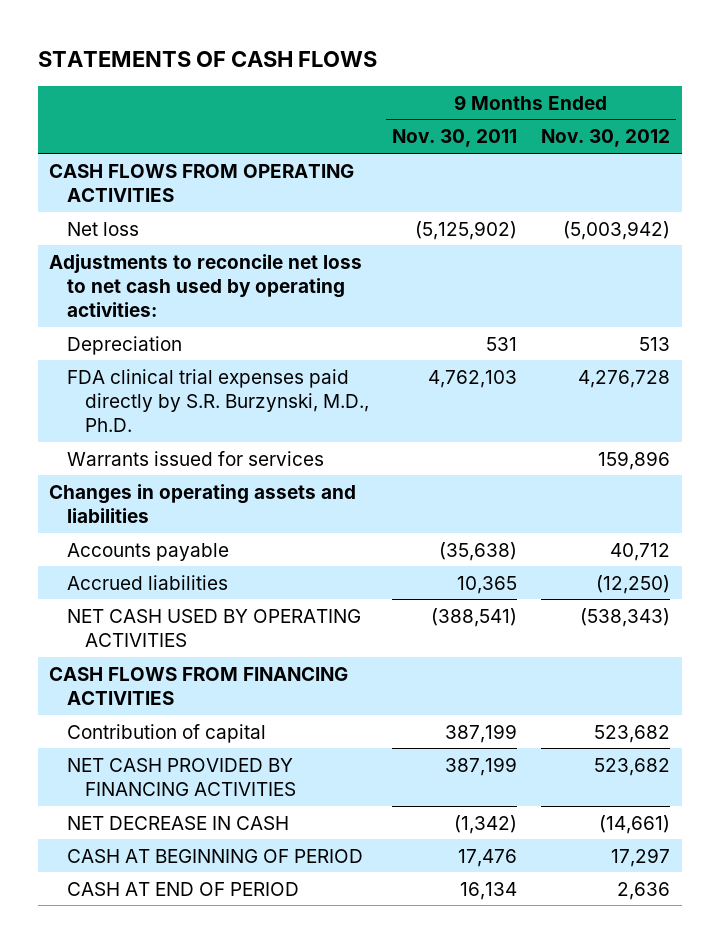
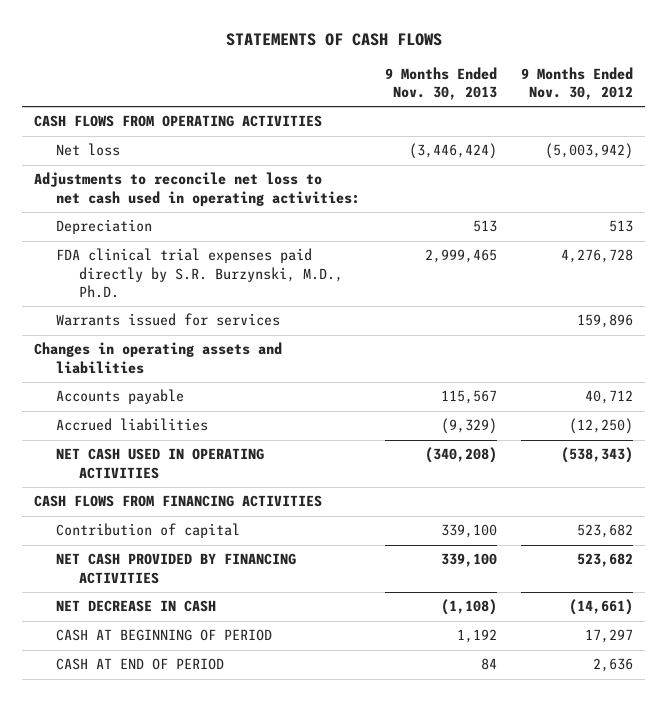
[392,129,518,148] Nov. 30, 2011 -> none
none -> [384,66,497,100] 9 Months Ended Nov. 30, 2013
[49,253,363,318] Adjustments to reconcile net loss to net cash used by operating activities: -> [34,172,361,206] Adjustments to reconcile net loss to net cash used in operating activities:
[67,608,362,647] NET CASH USED BY OPERATING ACTIVITIES -> [56,448,265,479] NET CASH USED IN OPERATING ACTIVITIES

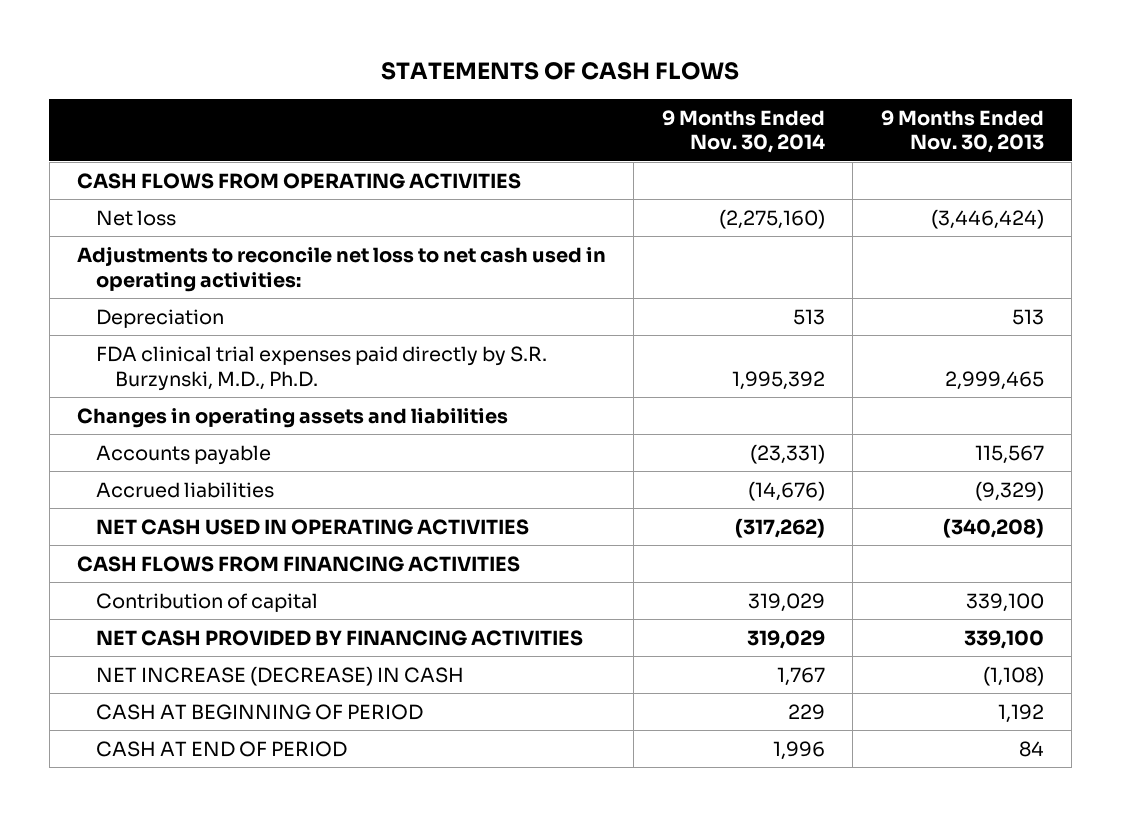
[520,66,633,100] 9 Months Ended Nov. 30, 2012 -> none
none -> [661,109,825,154] 9 Months Ended Nov. 30, 2014
[56,313,281,327] Warrants issued for services -> none
[56,600,217,613] NET DECREASE IN CASH -> [96,665,465,686] NET INCREASE (DECREASE) IN CASH

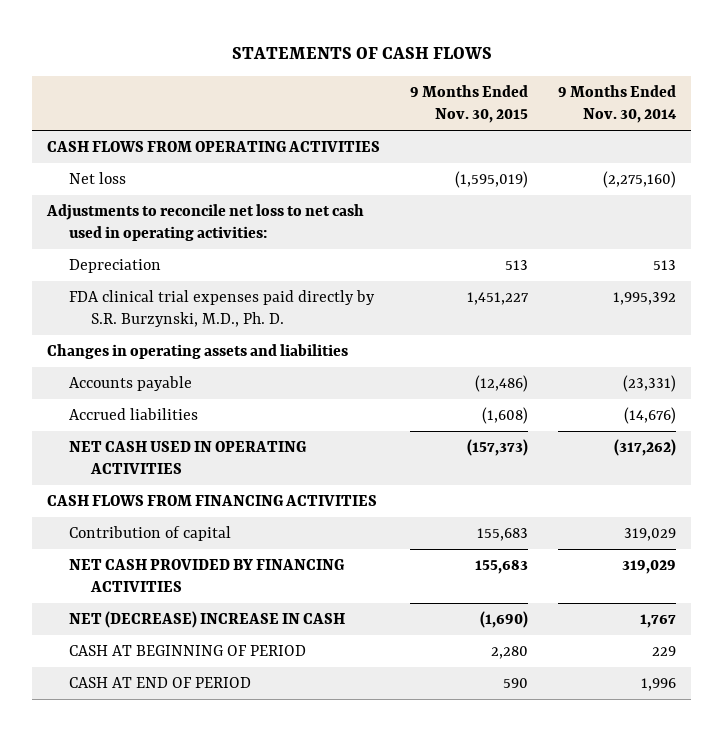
[880,109,1044,154] 9 Months Ended Nov. 30, 2013 -> none
none -> [410,85,529,124] 9 Months Ended Nov. 30, 2015
[96,345,548,391] FDA clinical trial expenses paid directly by S.R. Burzynski, M.D., Ph.D. -> [68,289,375,327] FDA clinical trial expenses paid directly by S.R. Burzynski, M.D., Ph. D.
[96,665,465,686] NET INCREASE (DECREASE) IN CASH -> [68,610,345,628] NET (DECREASE) INCREASE IN CASH

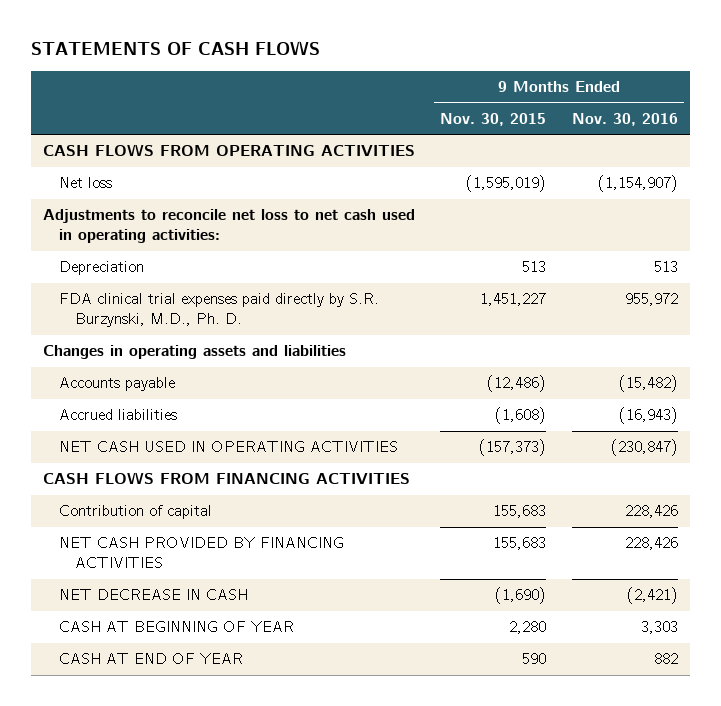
[558,85,678,124] 9 Months Ended Nov. 30, 2014 -> none
none -> [571,112,678,126] Nov. 30, 2016
[68,610,345,628] NET (DECREASE) INCREASE IN CASH -> [58,589,248,601] NET DECREASE IN CASH
[68,644,306,656] CASH AT BEGINNING OF PERIOD -> [58,621,294,633] CASH AT BEGINNING OF YEAR
[68,676,251,688] CASH AT END OF PERIOD -> [58,653,243,665] CASH AT END OF YEAR

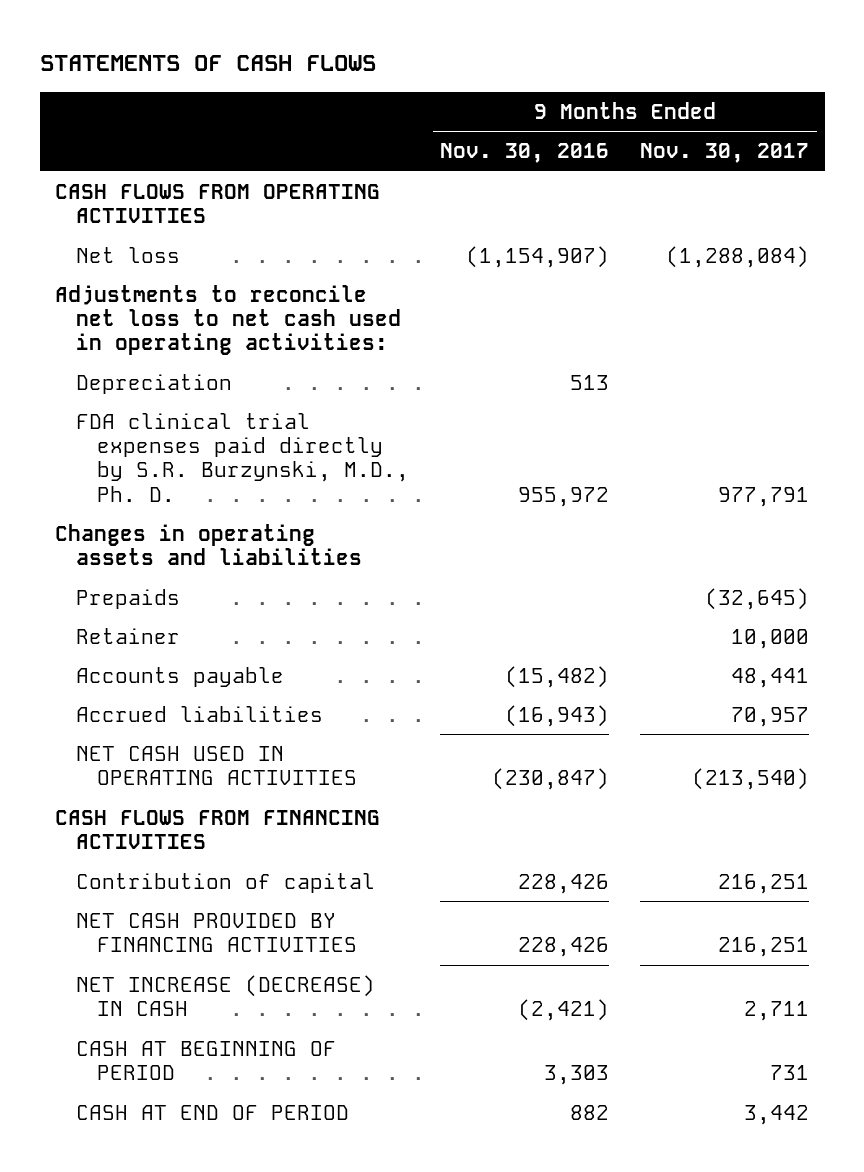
[440,112,547,126] Nov. 30, 2015 -> none
none -> [640,143,810,164] Nov. 30, 2017
none -> [76,588,181,609] Prepaids
none -> [76,627,181,644] Retainer
[58,589,248,601] NET DECREASE IN CASH -> [76,974,376,1017] NET INCREASE (DECREASE) IN CASH
[58,621,294,633] CASH AT BEGINNING OF YEAR -> [76,1040,337,1081] CASH AT BEGINNING OF PERIOD
[58,653,243,665] CASH AT END OF YEAR -> [76,1104,350,1120] CASH AT END OF PERIOD

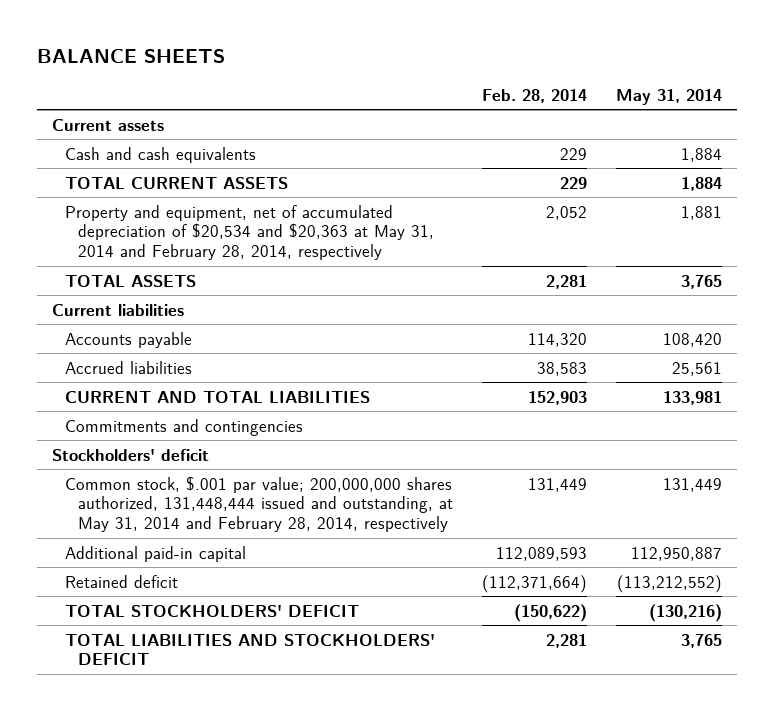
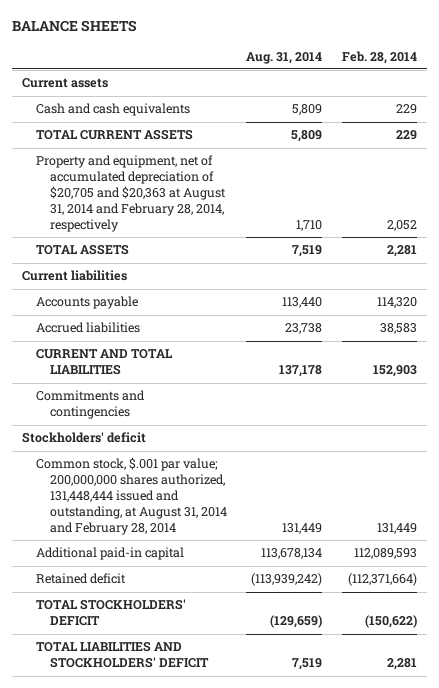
[616,88,723,105] May 31, 2014 -> none
none -> [246,51,323,64] Aug. 31, 2014
[64,204,434,260] Property and equipment, net of accumulated depreciation of $20,534 and $20,363 at May 31, 2014 and February 28, 2014, respectively -> [35,155,226,232] Property and equipment, net of accumulated depreciation of $20,705 and $20,363 at August 31, 2014 and February 28, 2014, respectively
[64,475,453,532] Common stock, $.001 par value; 200,000,000 shares authorized, 131,448,444 issued and outstanding, at May 31, 2014 and February 28, 2014, respectively -> [35,457,227,535] Common stock, $.001 par value; 200,000,000 shares authorized, 131,448,444 issued and outstanding, at August 31, 2014 and February 28, 2014

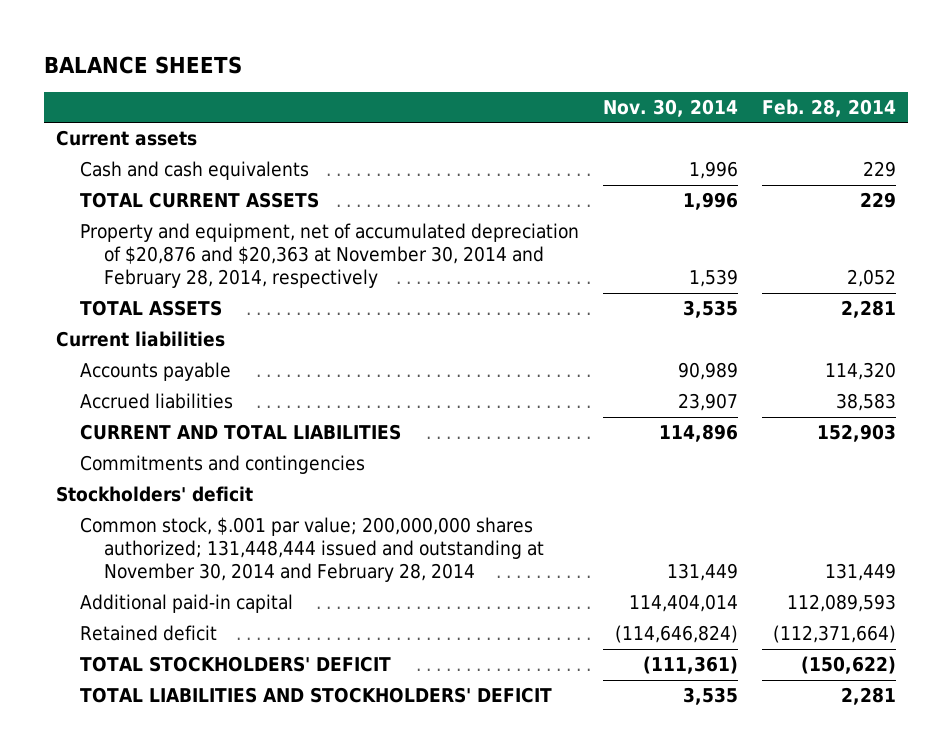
[246,51,323,64] Aug. 31, 2014 -> none
none -> [602,98,738,117] Nov. 30, 2014
[35,155,226,232] Property and equipment, net of accumulated depreciation of $20,705 and $20,363 at August 31, 2014 and February 28, 2014, respectively -> [79,223,579,289] Property and equipment, net of accumulated depreciation of $20,876 and $20,363 at November 30, 2014 and February 28, 2014, respectively
[35,457,227,535] Common stock, $.001 par value; 200,000,000 shares authorized, 131,448,444 issued and outstanding, at August 31, 2014 and February 28, 2014 -> [79,517,544,583] Common stock, $.001 par value; 200,000,000 shares authorized; 131,448,444 issued and outstanding at November 30, 2014 and February 28, 2014

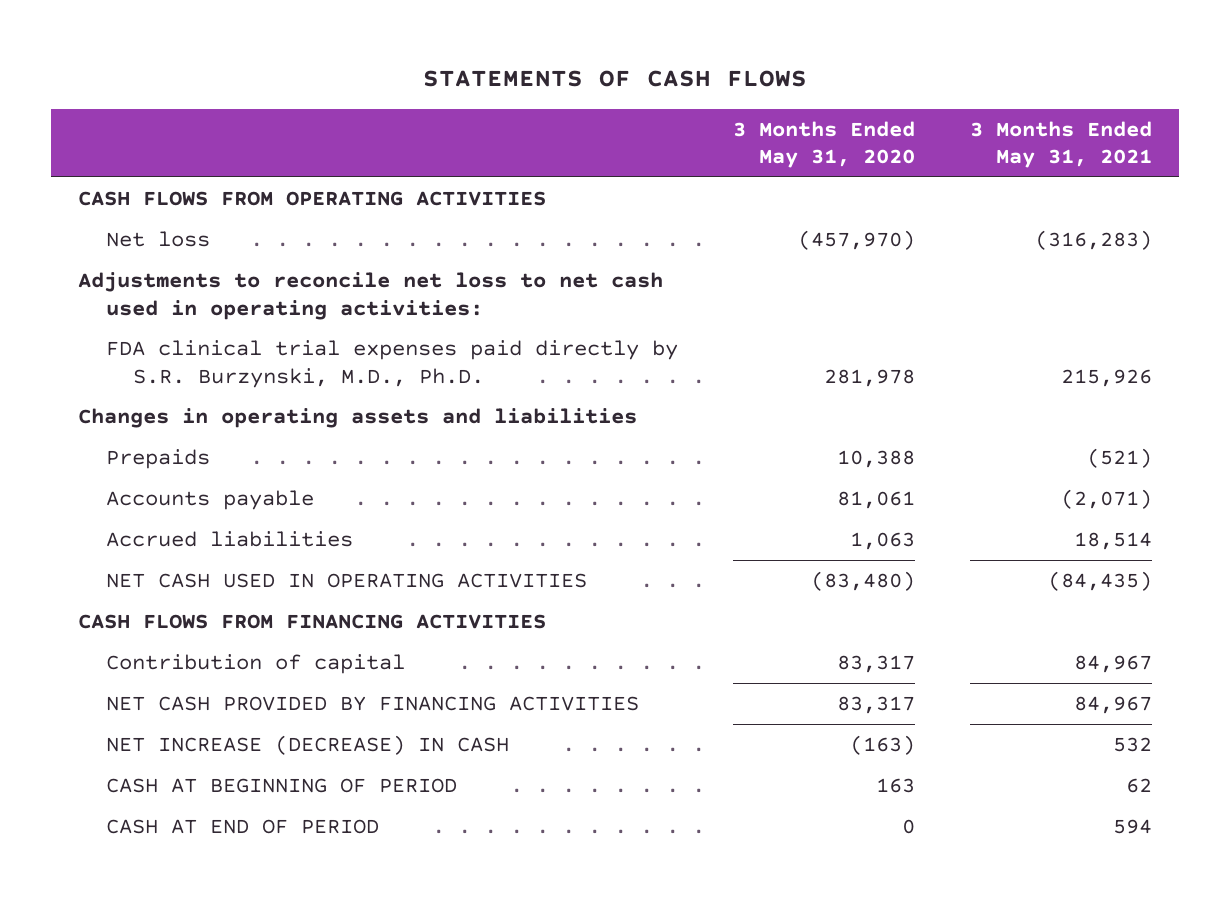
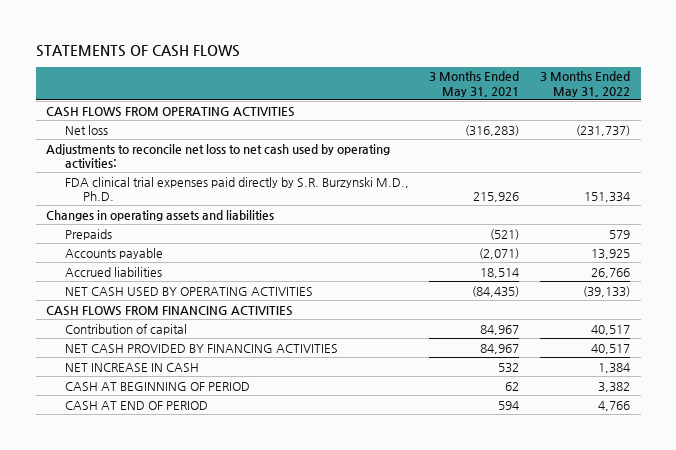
[732,120,915,169] 3 Months Ended May 31, 2020 -> none
none -> [540,71,631,97] 3 Months Ended May 31, 2022
[78,272,664,320] Adjustments to reconcile net loss to net cash used in operating activities: -> [46,143,391,169] Adjustments to reconcile net loss to net cash used by operating activities:
[105,340,678,388] FDA clinical trial expenses paid directly by S.R. Burzynski, M.D., Ph.D. -> [64,176,409,202] FDA clinical trial expenses paid directly by S.R. Burzynski M.D., Ph.D.
[105,573,587,589] NET CASH USED IN OPERATING ACTIVITIES -> [64,286,313,296] NET CASH USED BY OPERATING ACTIVITIES
[105,735,509,756] NET INCREASE (DECREASE) IN CASH -> [64,362,199,372] NET INCREASE IN CASH

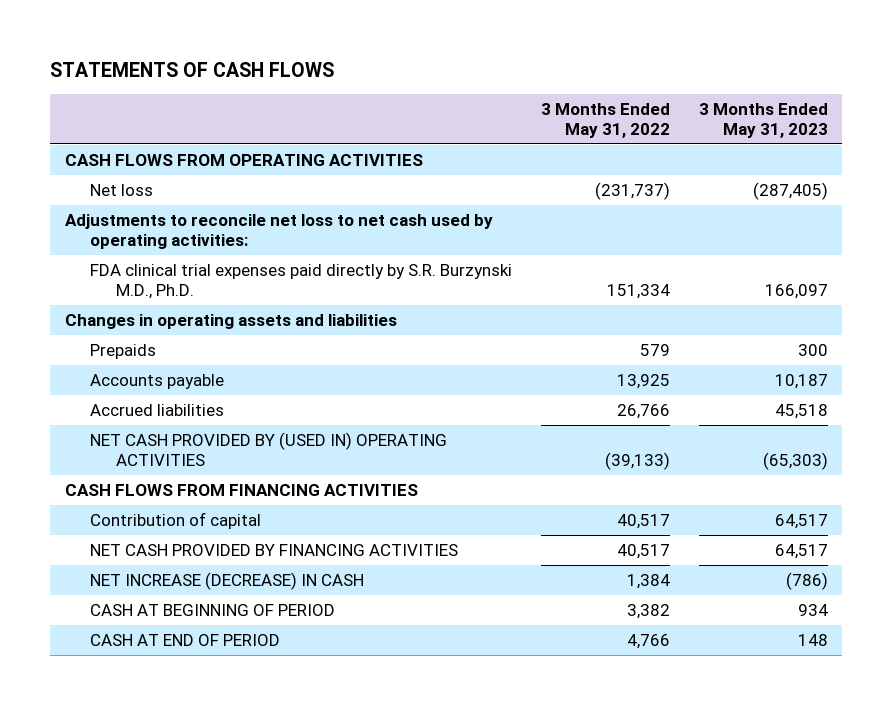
[429,71,520,97] 3 Months Ended May 31, 2021 -> none
none -> [698,102,828,138] 3 Months Ended May 31, 2023
[64,286,313,296] NET CASH USED BY OPERATING ACTIVITIES -> [90,432,448,467] NET CASH PROVIDED BY (USED IN) OPERATING ACTIVITIES
[64,362,199,372] NET INCREASE IN CASH -> [90,572,365,591] NET INCREASE (DECREASE) IN CASH

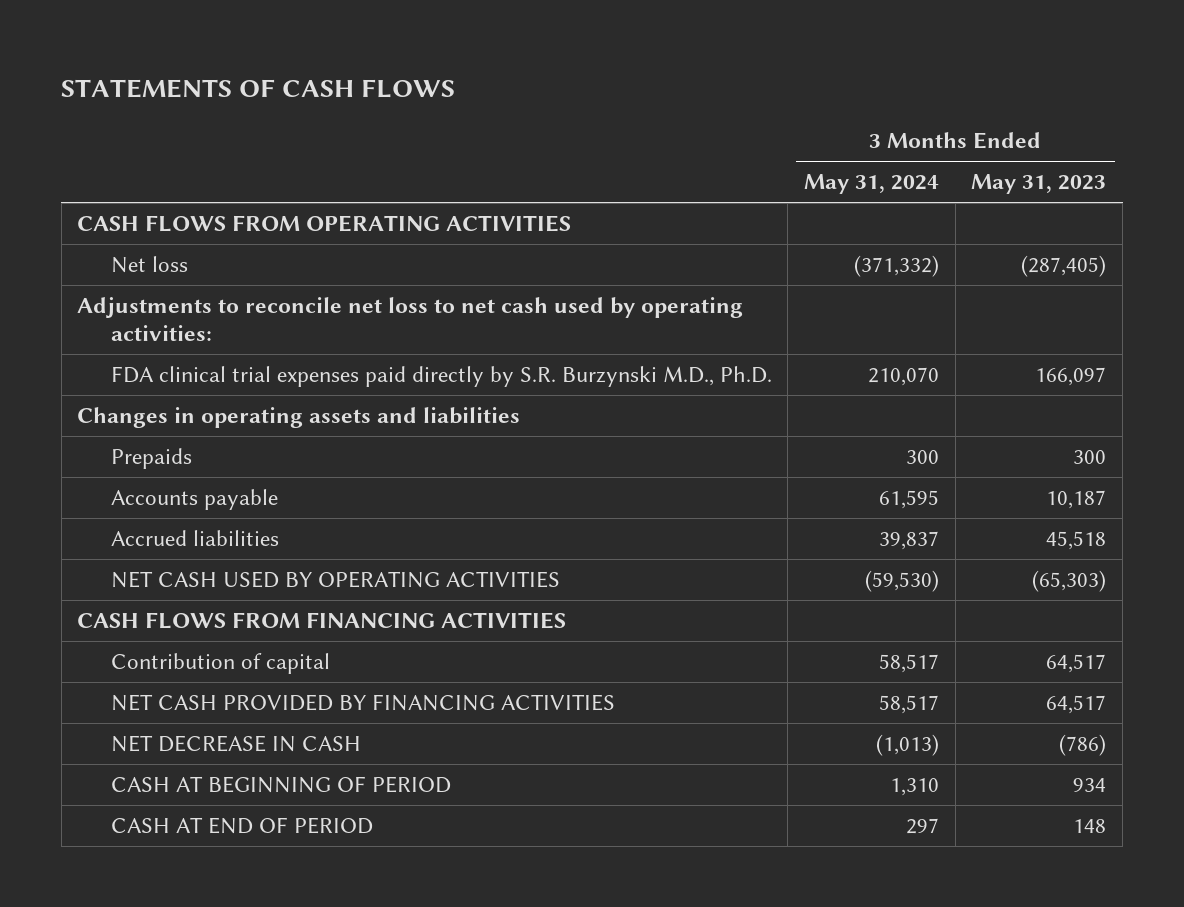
[540,102,670,138] 3 Months Ended May 31, 2022 -> none
none -> [803,174,939,195] May 31, 2024
[90,432,448,467] NET CASH PROVIDED BY (USED IN) OPERATING ACTIVITIES -> [110,571,560,589] NET CASH USED BY OPERATING ACTIVITIES
[90,572,365,591] NET INCREASE (DECREASE) IN CASH -> [110,735,361,753] NET DECREASE IN CASH

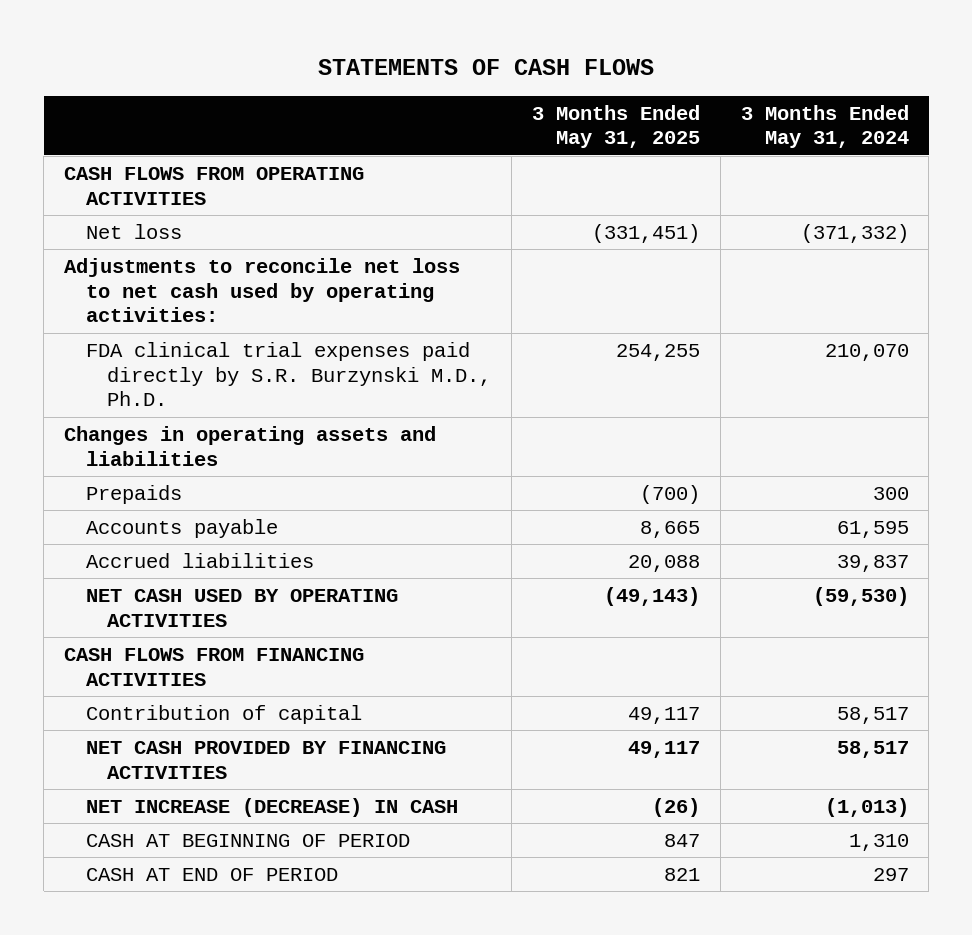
[971,174,1107,195] May 31, 2023 -> none
none -> [531,104,700,149] 3 Months Ended May 31, 2025
[110,735,361,753] NET DECREASE IN CASH -> [85,797,458,817] NET INCREASE (DECREASE) IN CASH

